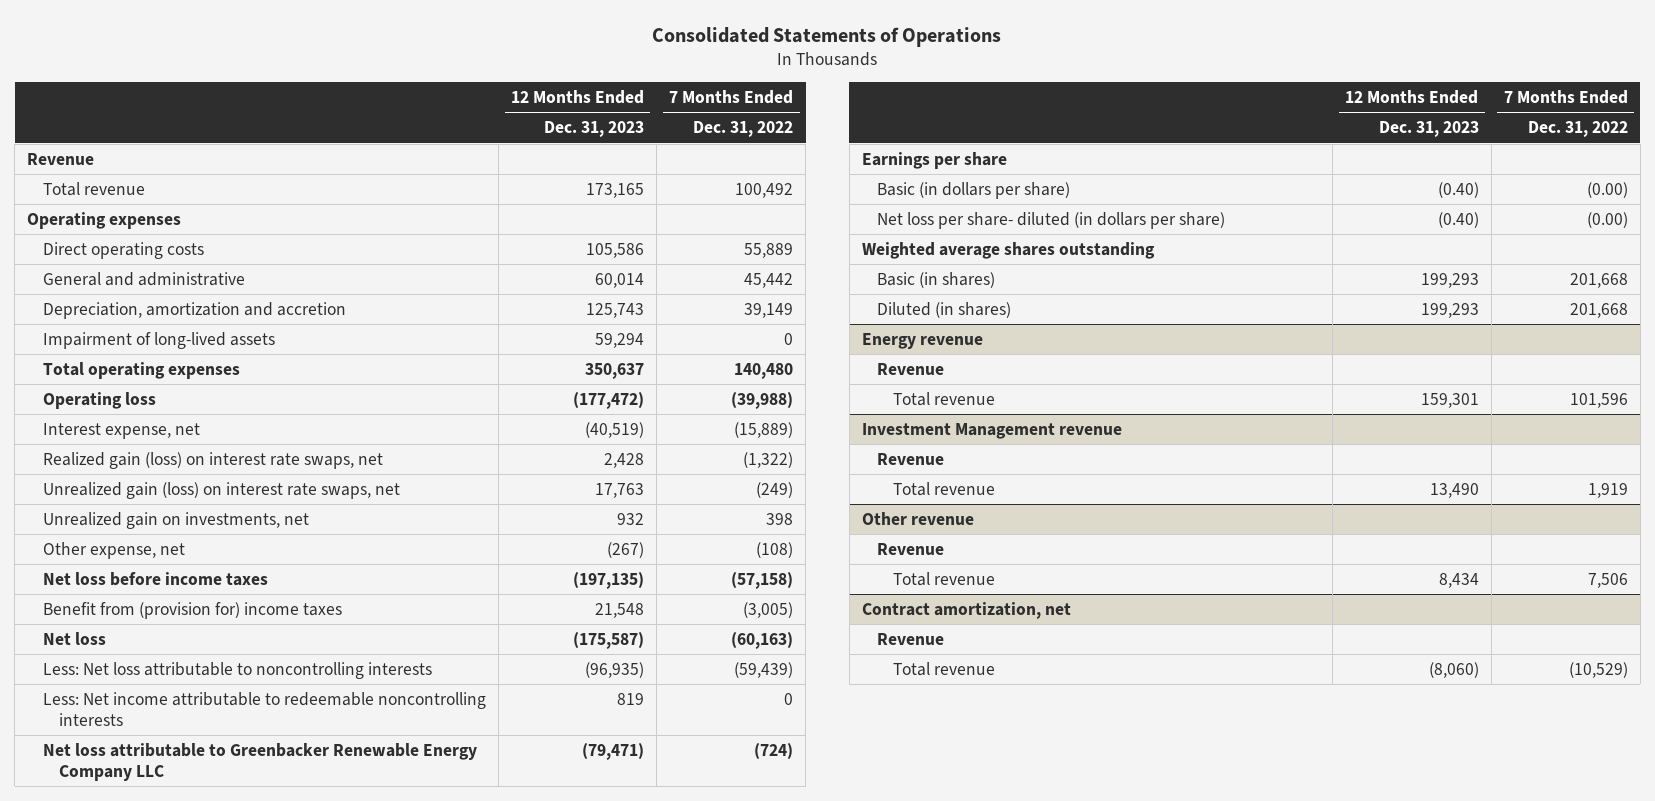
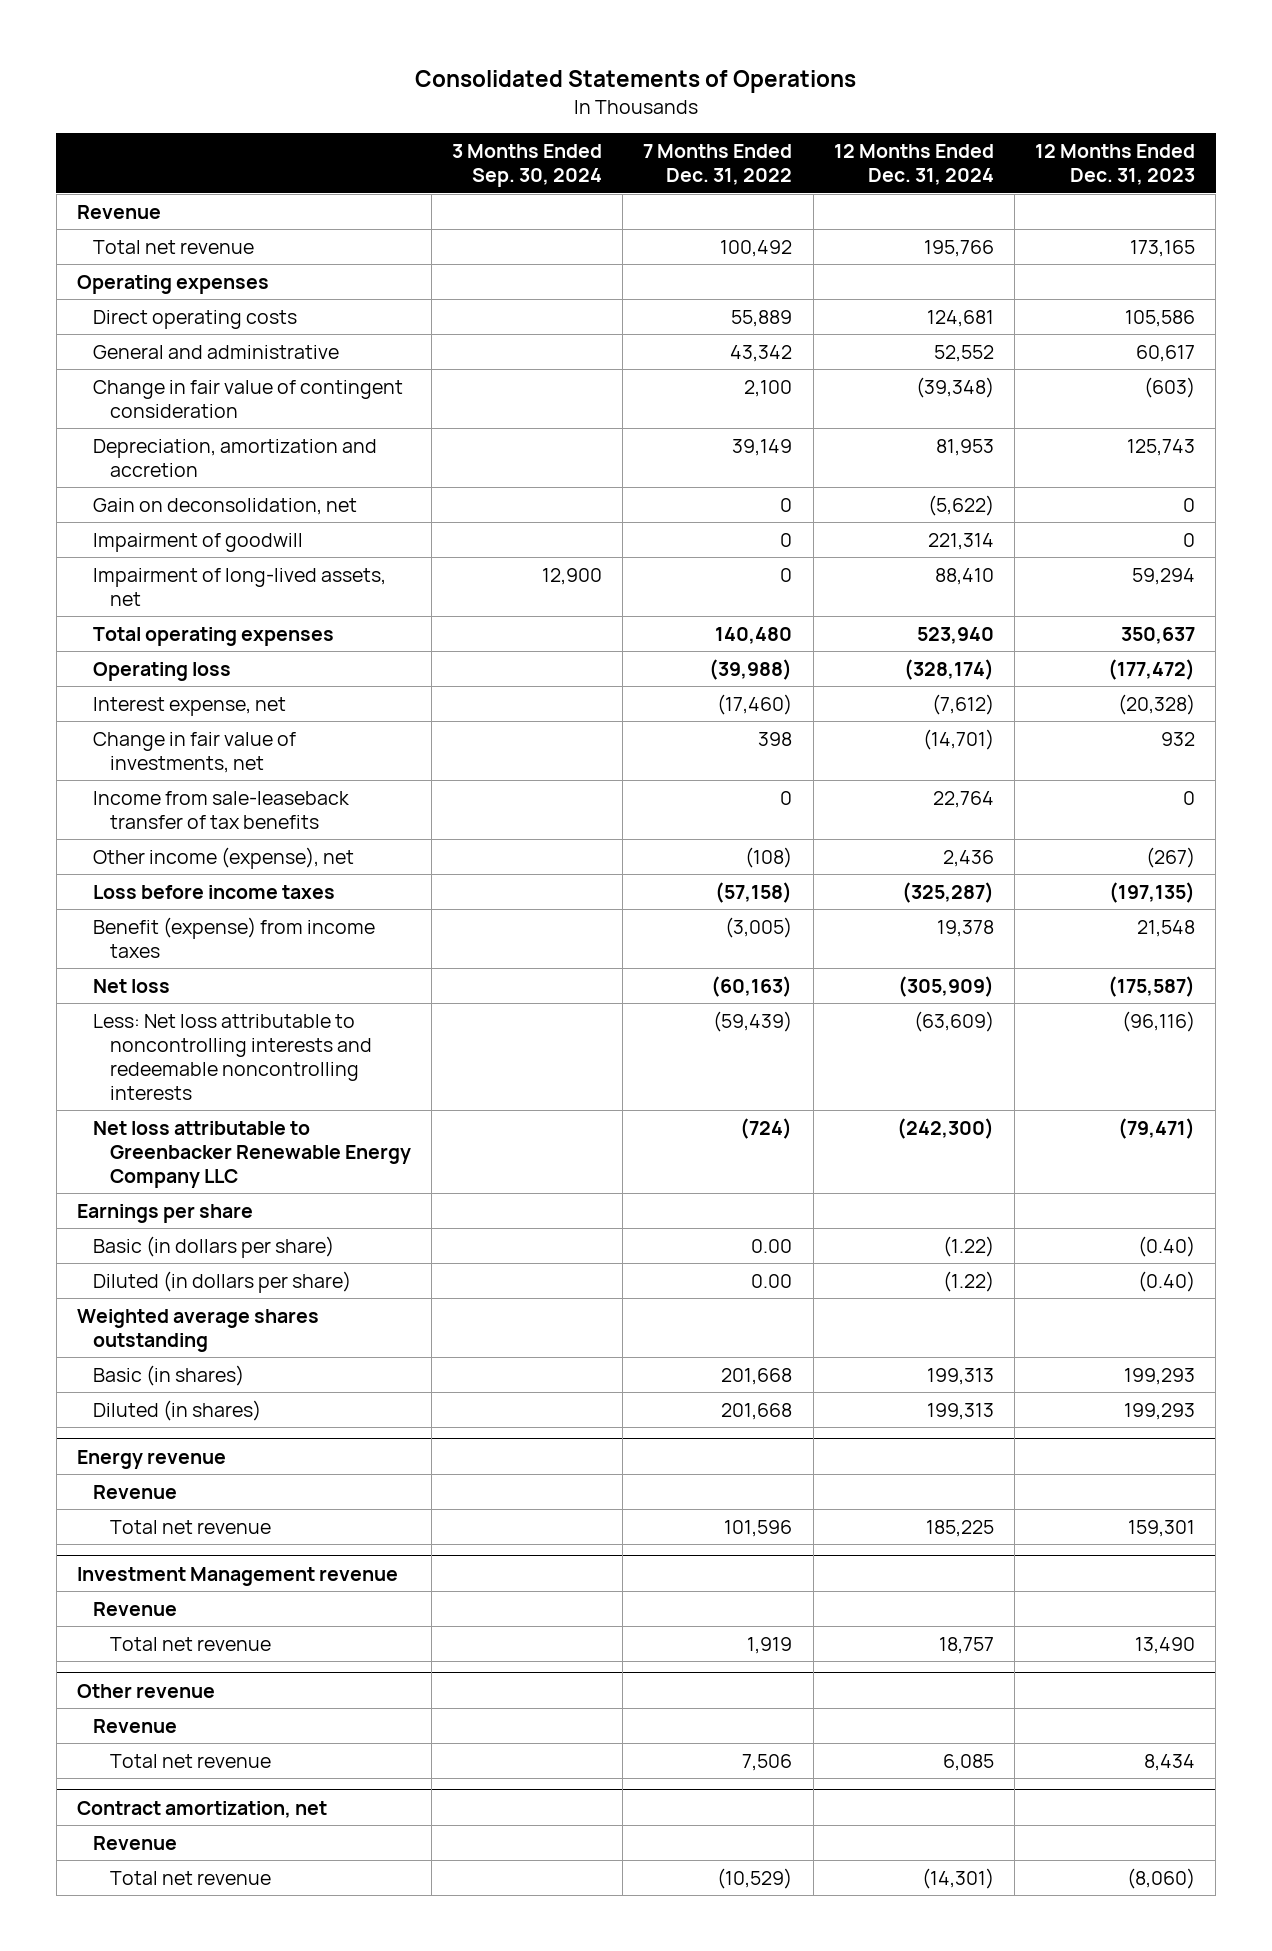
none -> [451,144,602,188] 3 Months Ended Sep. 30, 2024
none -> [833,144,994,186] 12 Months Ended Dec. 31, 2024
[42,181,145,196] Total revenue -> [93,239,255,254] Total net revenue
[595,272,645,288] 60,014 -> [1136,344,1196,362] 60,617
[744,272,794,288] 45,442 -> [730,344,793,362] 43,342
none -> [93,379,404,418] Change in fair value of contingent consideration
none -> [93,497,358,515] Gain on deconsolidation, net
none -> [93,532,304,552] Impairment of goodwill
[42,331,275,349] Impairment of long-lived assets -> [93,567,387,606] Impairment of long-lived assets, net
[42,451,383,469] Realized gain (loss) on interest rate swaps, net -> none
[42,481,400,499] Unrealized gain (loss) on interest rate swaps, net -> none
[585,421,645,438] (40,519) -> [1118,693,1196,715] (20,328)
[734,421,794,438] (15,889) -> [717,693,793,715] (17,460)
[42,511,309,529] Unrealized gain on investments, net -> [93,731,297,773] Change in fair value of investments, net
none -> [93,790,351,829] Income from sale-leaseback transfer of tax benefits
[42,541,185,559] Other expense, net -> [93,846,355,869] Other income (expense), net
[42,571,268,586] Net loss before income taxes -> [93,884,336,899] Loss before income taxes
[42,601,342,619] Benefit from (provision for) income taxes -> [93,916,376,958] Benefit (expense) from income taxes
[42,691,486,726] Less: Net income attributable to redeemable noncontrolling interests -> none
[42,661,432,679] Less: Net loss attributable to noncontrolling interests -> [93,1013,372,1100] Less: Net loss attributable to noncontrolling interests and redeemable noncontrolling interests
[585,661,645,678] (96,935) -> [1122,1010,1196,1032] (96,116)
[1586,181,1628,198] (0.00) -> [751,1238,793,1253] 0.00
[877,211,1226,229] Net loss per share- diluted (in dollars per share) -> [93,1270,352,1293] Diluted (in dollars per share)
[1586,211,1628,228] (0.00) -> [751,1273,793,1288] 0.00
[893,391,996,406] Total revenue -> [109,1519,271,1534] Total net revenue
[893,481,996,496] Total revenue -> [109,1636,271,1651] Total net revenue
[893,571,996,586] Total revenue -> [109,1753,271,1768] Total net revenue
[893,661,996,676] Total revenue -> [109,1870,271,1885] Total net revenue

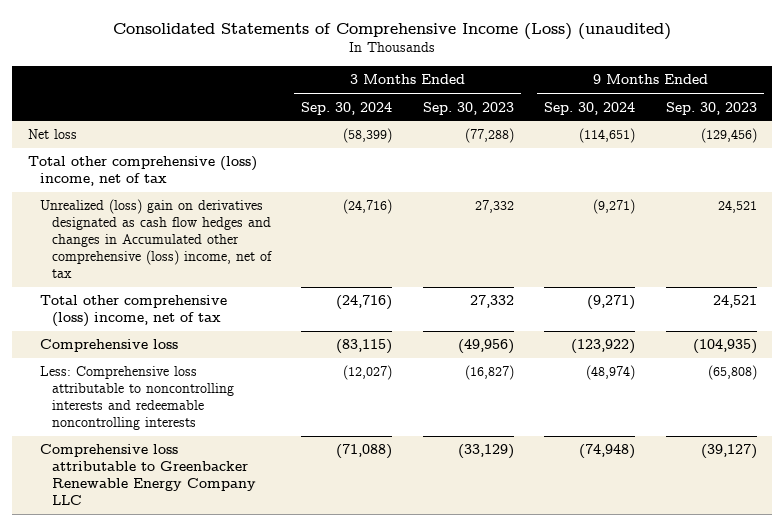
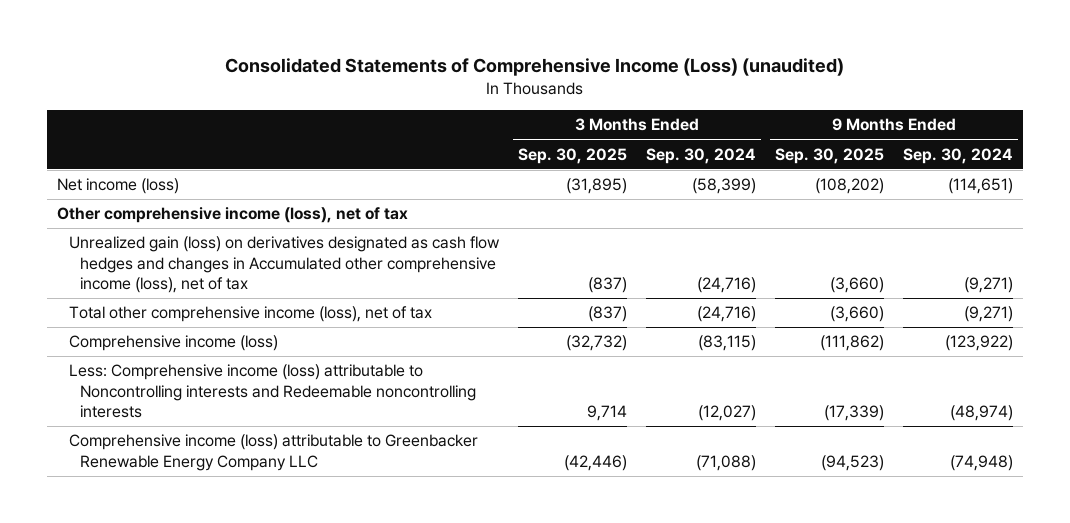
[422,101,514,115] Sep. 30, 2023 -> none
[665,101,757,115] Sep. 30, 2023 -> none
none -> [517,147,627,164] Sep. 30, 2025
none -> [775,147,885,164] Sep. 30, 2025
[27,129,77,140] Net loss -> [56,178,179,195] Net income (loss)
[27,156,257,187] Total other comprehensive (loss) income, net of tax -> [56,207,408,224] Other comprehensive income (loss), net of tax
[39,199,272,278] Unrealized (loss) gain on derivatives designated as cash flow hedges and changes in Accumulated other comprehensive (loss) income, net of tax -> [68,236,500,293] Unrealized gain (loss) on derivatives designated as cash flow hedges and changes in Accumulated other comprehensive income (loss), net of tax
[39,295,227,328] Total other comprehensive (loss) income, net of tax -> [68,306,432,323] Total other comprehensive income (loss), net of tax
[39,339,178,353] Comprehensive loss -> [68,335,278,352] Comprehensive income (loss)
[39,366,234,430] Less: Comprehensive loss attributable to noncontrolling interests and redeemable noncontrolling interests -> [68,364,477,418] Less: Comprehensive income (loss) attributable to Noncontrolling interests and Redeemable noncontrolling interests
[39,444,256,505] Comprehensive loss attributable to Greenbacker Renewable Energy Company LLC -> [68,434,478,471] Comprehensive income (loss) attributable to Greenbacker Renewable Energy Company LLC

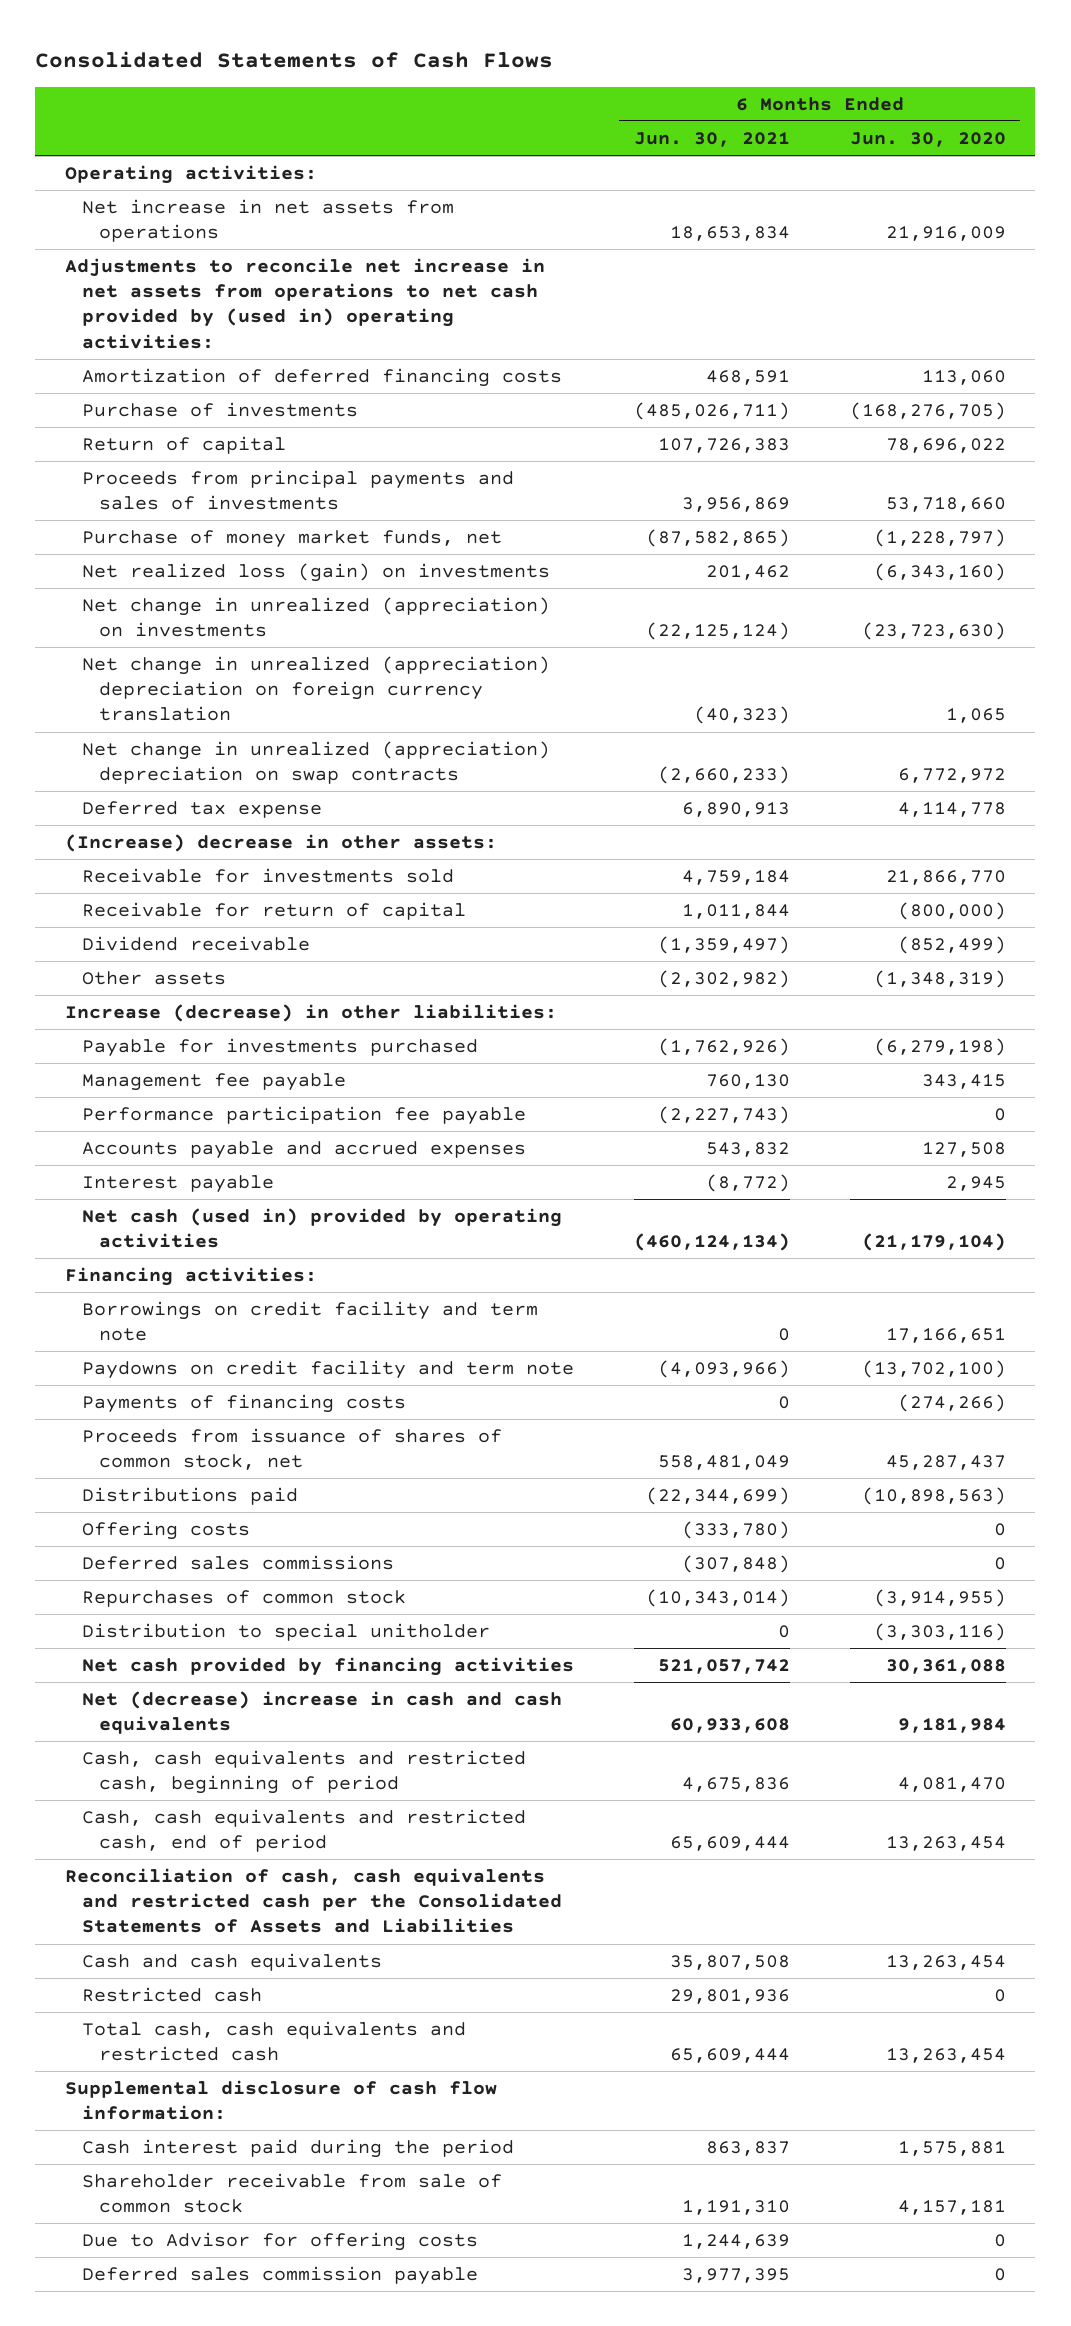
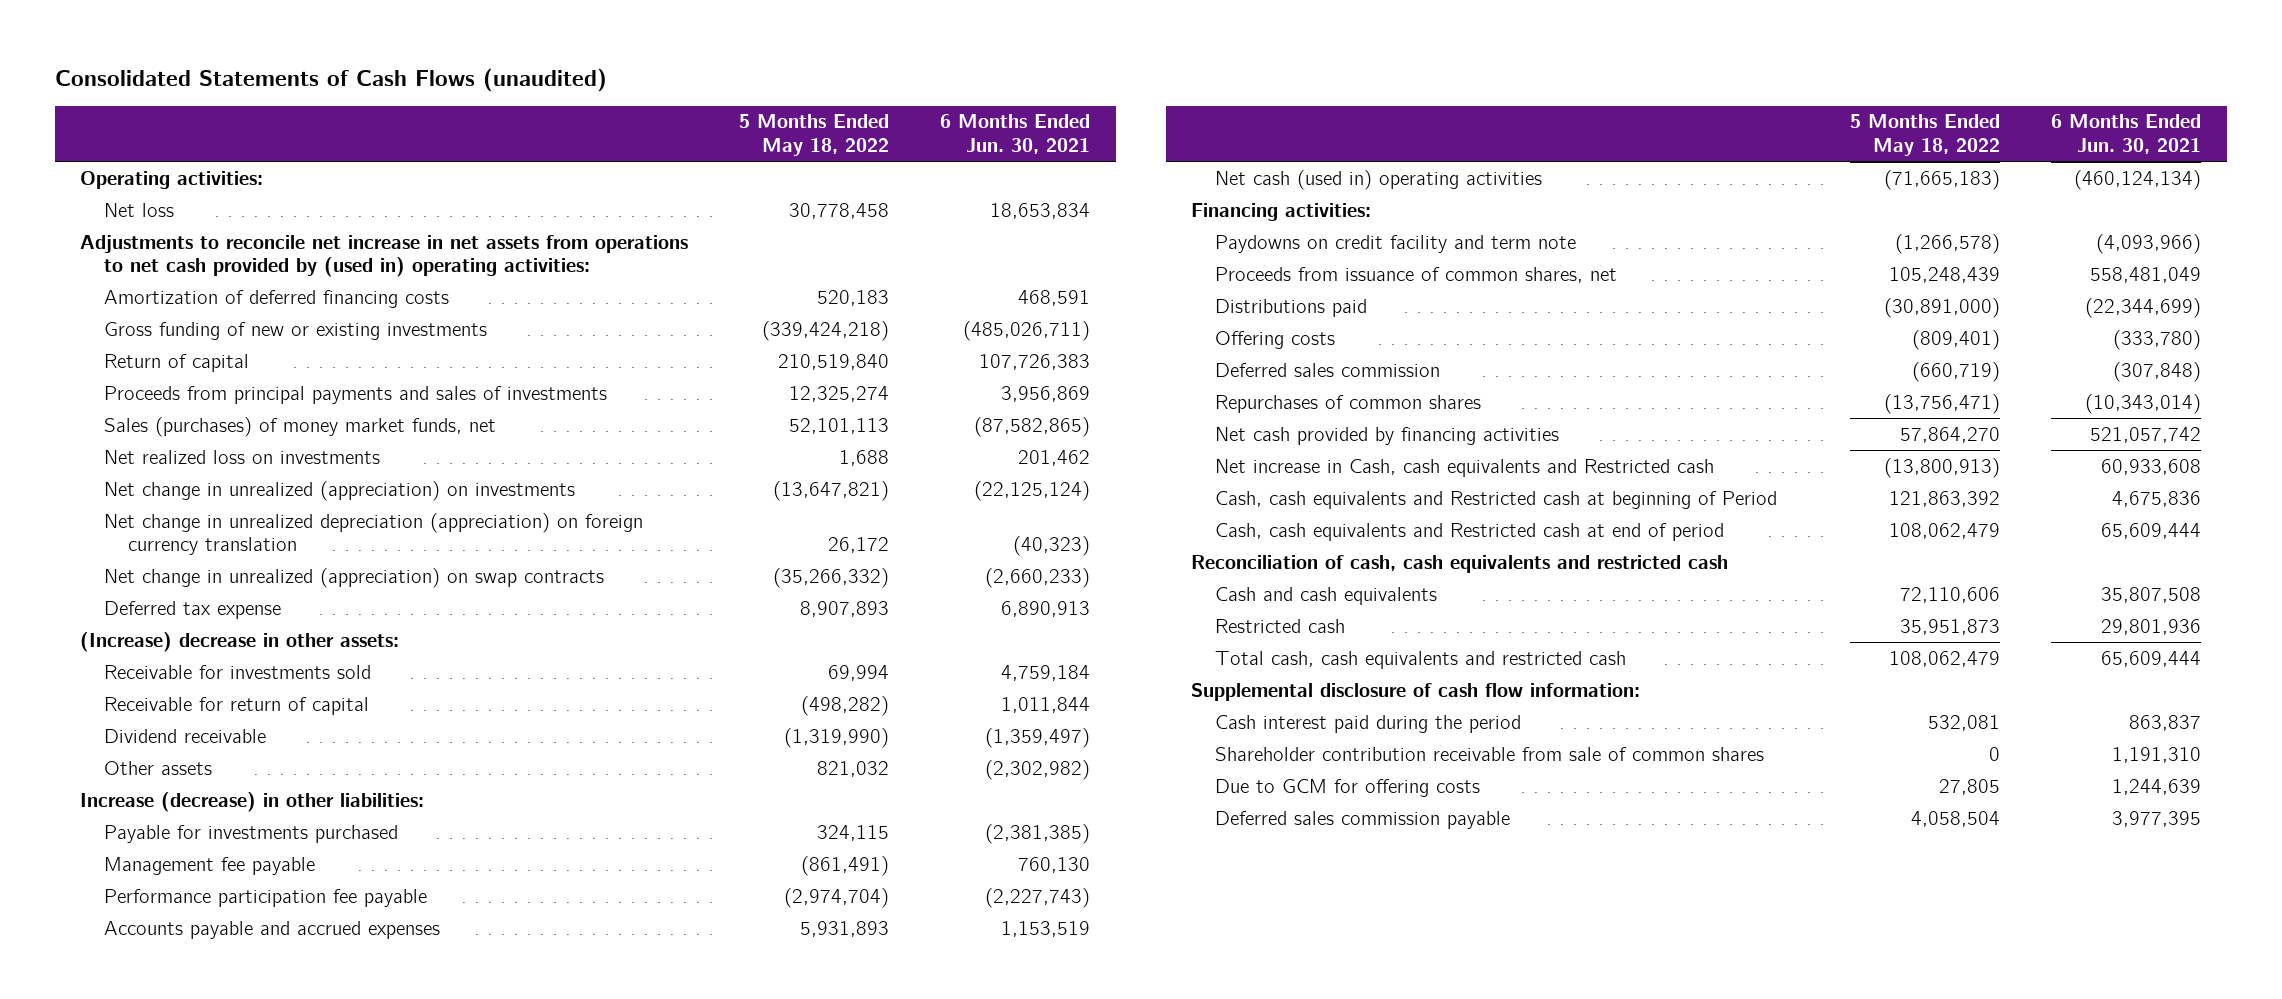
[35,50,554,68] Consolidated Statements of Cash Flows -> [54,67,607,92] Consolidated Statements of Cash Flows (unaudited)
[849,131,1006,147] Jun. 30, 2020 -> none
none -> [739,114,890,156] 5 Months Ended May 18, 2022
[81,199,454,243] Net increase in net assets from operations -> [104,202,175,217] Net loss
[81,402,358,418] Purchase of investments -> [104,321,488,340] Gross funding of new or existing investments
[81,530,502,549] Purchase of money market funds, net -> [104,416,497,437] Sales (purchases) of money market funds, net
[81,563,550,583] Net realized loss (gain) on investments -> [104,449,381,464] Net realized loss on investments
[81,656,550,722] Net change in unrealized (appreciation) depreciation on foreign currency translation -> [104,512,644,556] Net change in unrealized depreciation (appreciation) on foreign currency translation
[81,741,550,785] Net change in unrealized (appreciation) depreciation on swap contracts -> [104,567,605,588] Net change in unrealized (appreciation) on swap contracts
[657,1038,790,1057] (1,762,926) -> [985,823,1091,844] (2,381,385)
[81,1175,274,1194] Interest payable -> none
[705,1142,790,1158] 543,832 -> [1001,920,1091,937] 1,153,519
[81,1208,562,1249] Net cash (used in) provided by operating activities -> [1215,169,1543,190] Net cash (used in) operating activities
[81,1301,538,1342] Borrowings on credit facility and term note -> none
[81,1394,406,1414] Payments of financing costs -> none
[81,1428,502,1471] Proceeds from issuance of shares of common stock, net -> [1215,266,1618,283] Proceeds from issuance of common shares, net
[81,1623,490,1642] Distribution to special unitholder -> none
[81,1555,394,1571] Deferred sales commissions -> [1215,362,1441,377] Deferred sales commission
[81,1590,406,1608] Repurchases of common stock -> [1215,394,1482,413] Repurchases of common shares
[81,1691,562,1735] Net (decrease) increase in cash and cash equivalents -> [1215,458,1715,477] Net increase in Cash, cash equivalents and Restricted cash
[81,1750,526,1795] Cash, cash equivalents and restricted cash, beginning of period -> [1215,490,1778,509] Cash, cash equivalents and Restricted cash at beginning of Period
[81,1809,526,1853] Cash, cash equivalents and restricted cash, end of period -> [1215,522,1725,541] Cash, cash equivalents and Restricted cash at end of period
[65,1868,562,1934] Reconciliation of cash, cash equivalents and restricted cash per the Consolidated Statements of Assets and Liabilities -> [1191,554,1729,573] Reconciliation of cash, cash equivalents and restricted cash
[81,2173,502,2214] Shareholder receivable from sale of common stock -> [1215,746,1765,761] Shareholder contribution receivable from sale of common shares
[81,2232,478,2252] Due to Advisor for offering costs -> [1215,778,1481,797] Due to GCM for offering costs

